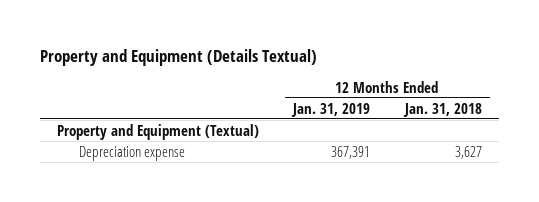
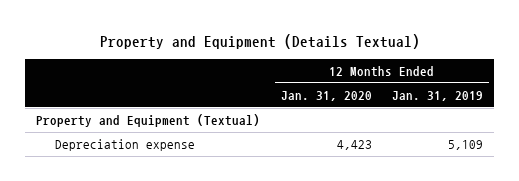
[402,102,482,117] Jan. 31, 2018 -> none
none -> [280,91,372,102] Jan. 31, 2020
[331,145,371,159] 367,391 -> [448,140,484,151] 5,109

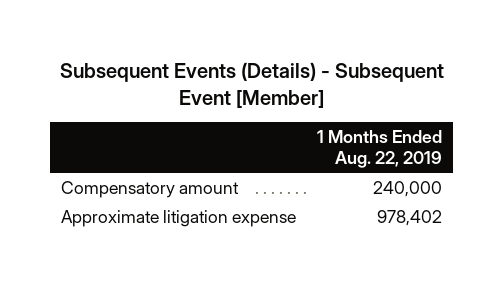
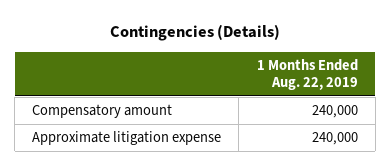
[59,61,444,108] Subsequent Events (Details) - Subsequent Event [Member] -> [109,24,280,42] Contingencies (Details)
[377,210,443,227] 978,402 -> [311,132,358,146] 240,000

